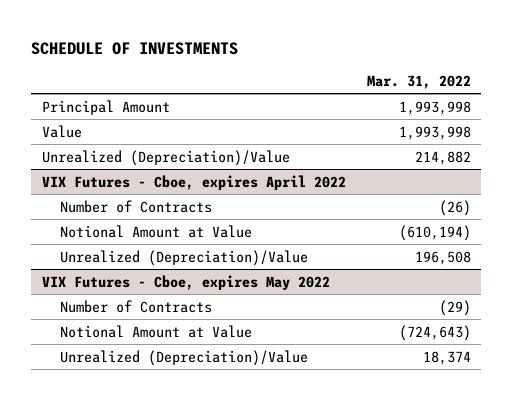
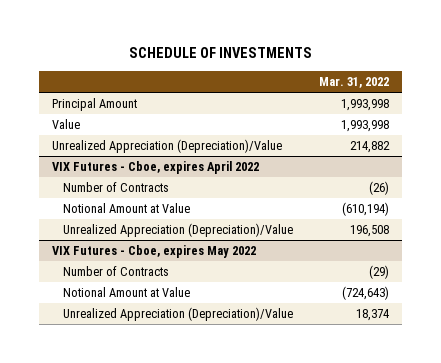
[41,149,290,166] Unrealized (Depreciation)/Value -> [52,139,283,154] Unrealized Appreciation (Depreciation)/Value
[60,249,309,266] Unrealized (Depreciation)/Value -> [62,223,293,238] Unrealized Appreciation (Depreciation)/Value
[60,349,309,366] Unrealized (Depreciation)/Value -> [62,307,293,322] Unrealized Appreciation (Depreciation)/Value

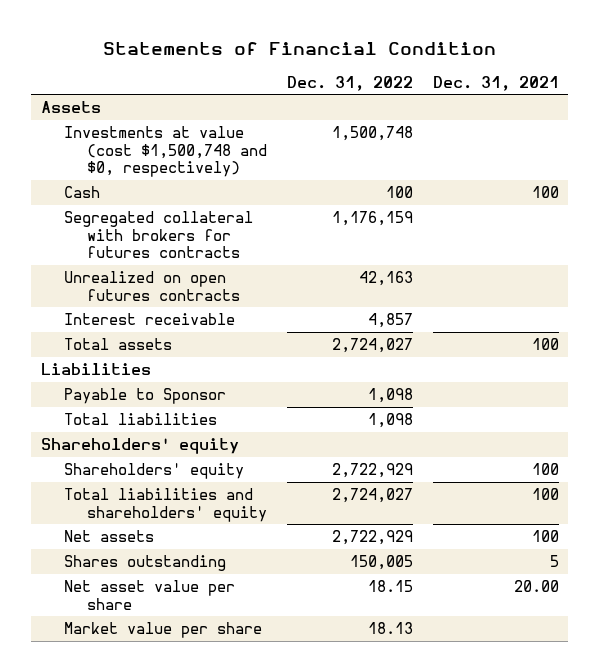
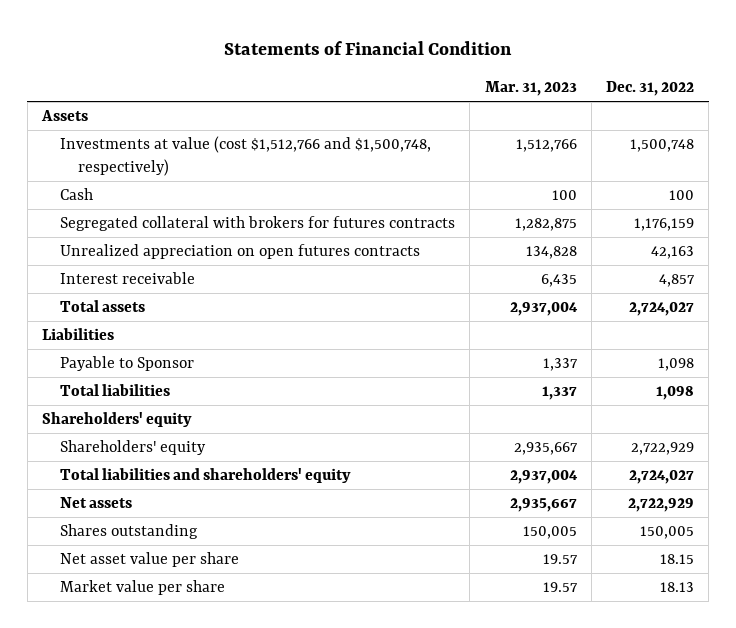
[432,75,559,91] Dec. 31, 2021 -> none
none -> [484,80,577,96] Mar. 31, 2023
[64,126,268,178] Investments at value (cost $1,500,748 and $0, respectively) -> [60,136,432,176] Investments at value (cost $1,512,766 and $1,500,748, respectively)
[64,271,241,301] Unrealized on open futures contracts -> [60,244,421,260] Unrealized appreciation on open futures contracts

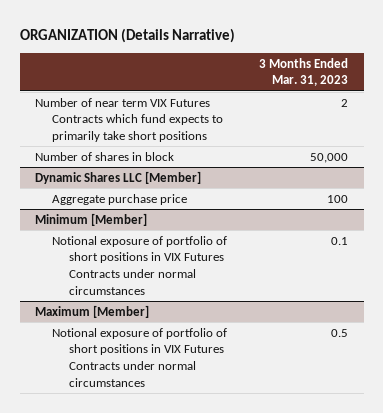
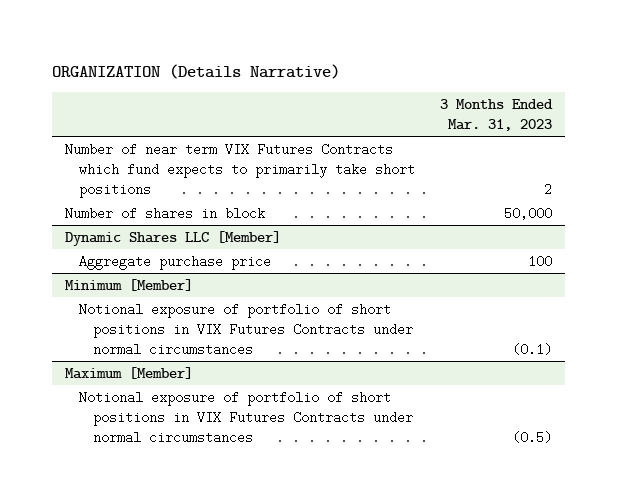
[330,236,348,245] 0.1 -> [512,342,553,356] (0.1)
[330,328,348,337] 0.5 -> [512,430,553,444] (0.5)

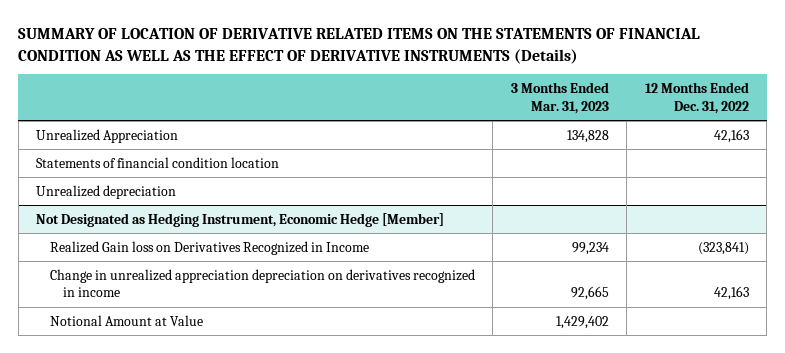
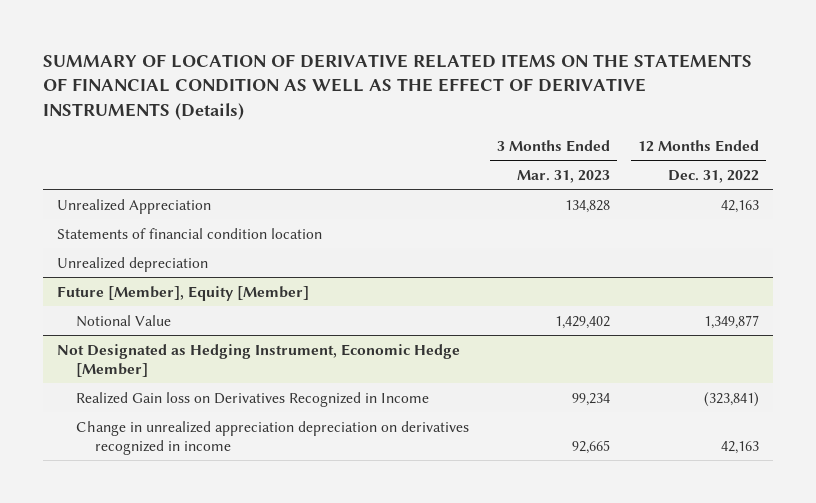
none -> [56,285,309,301] Future [Member], Equity [Member]
none -> [75,314,171,327] Notional Value
[49,314,203,326] Notional Amount at Value -> none

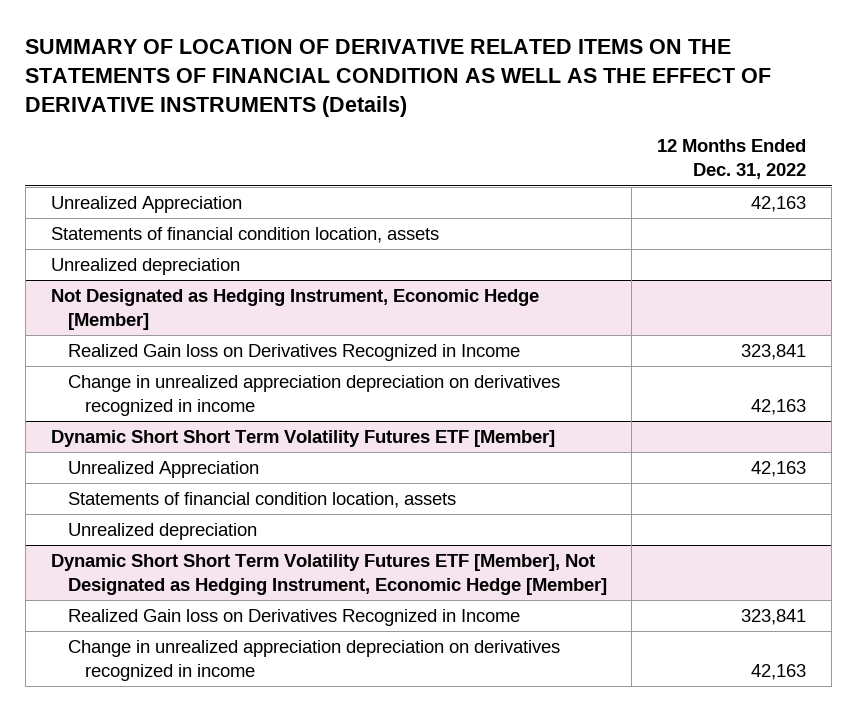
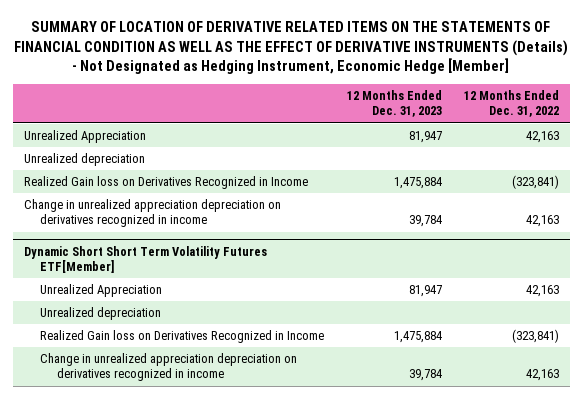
[25,39,772,117] SUMMARY OF LOCATION OF DERIVATIVE RELATED ITEMS ON THE STATEMENTS OF FINANCIAL CONDITION AS WELL AS THE EFFECT OF DERIVATIVE INSTRUMENTS (Details) -> [14,21,569,75] SUMMARY OF LOCATION OF DERIVATIVE RELATED ITEMS ON THE STATEMENTS OF FINANCIAL CONDITION AS WELL AS THE EFFECT OF DERIVATIVE INSTRUMENTS (Details) - Not Designated as Hedging Instrument, Economic Hedge [Member]
none -> [346,90,442,118] 12 Months Ended Dec. 31, 2023
[50,227,439,244] Statements of financial condition location, assets -> none
[50,289,539,331] Not Designated as Hedging Instrument, Economic Hedge [Member] -> none
[741,344,807,361] 323,841 -> [512,175,560,190] (323,841)
[50,430,555,448] Dynamic Short Short Term Volatility Futures ETF [Member] -> [23,245,267,274] Dynamic Short Short Term Volatility Futures ETF[Member]
[67,492,456,509] Statements of financial condition location, assets -> none
[50,554,607,596] Dynamic Short Short Term Volatility Futures ETF [Member], Not Designated as Hedging Instrument, Economic Hedge [Member] -> none
[741,609,807,626] 323,841 -> [512,329,560,344] (323,841)

